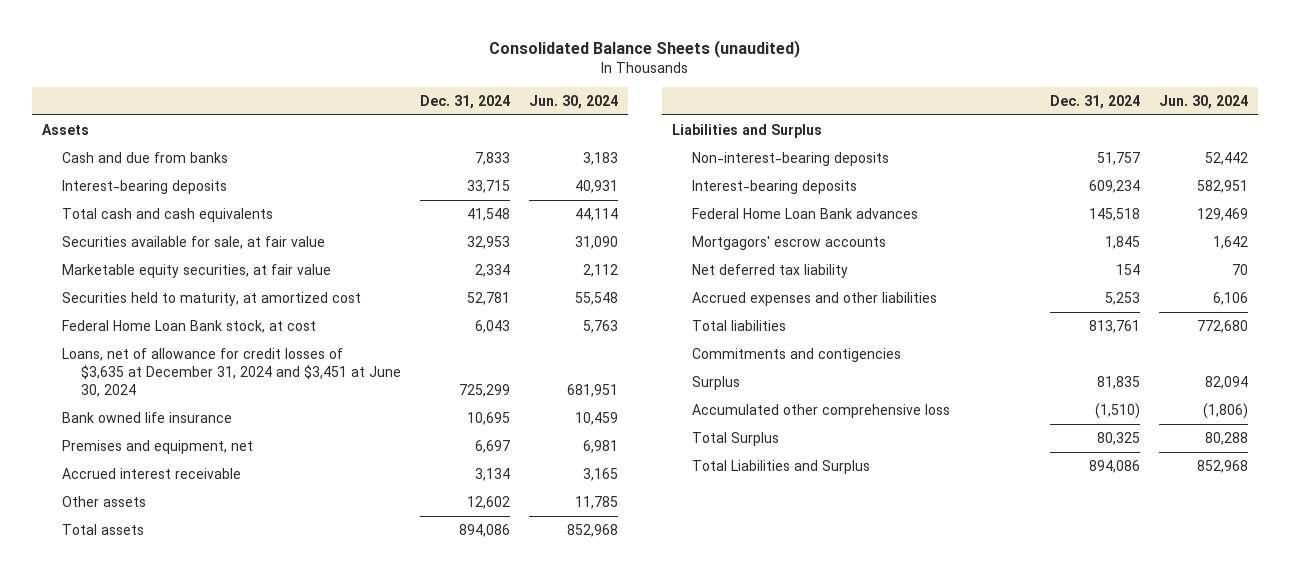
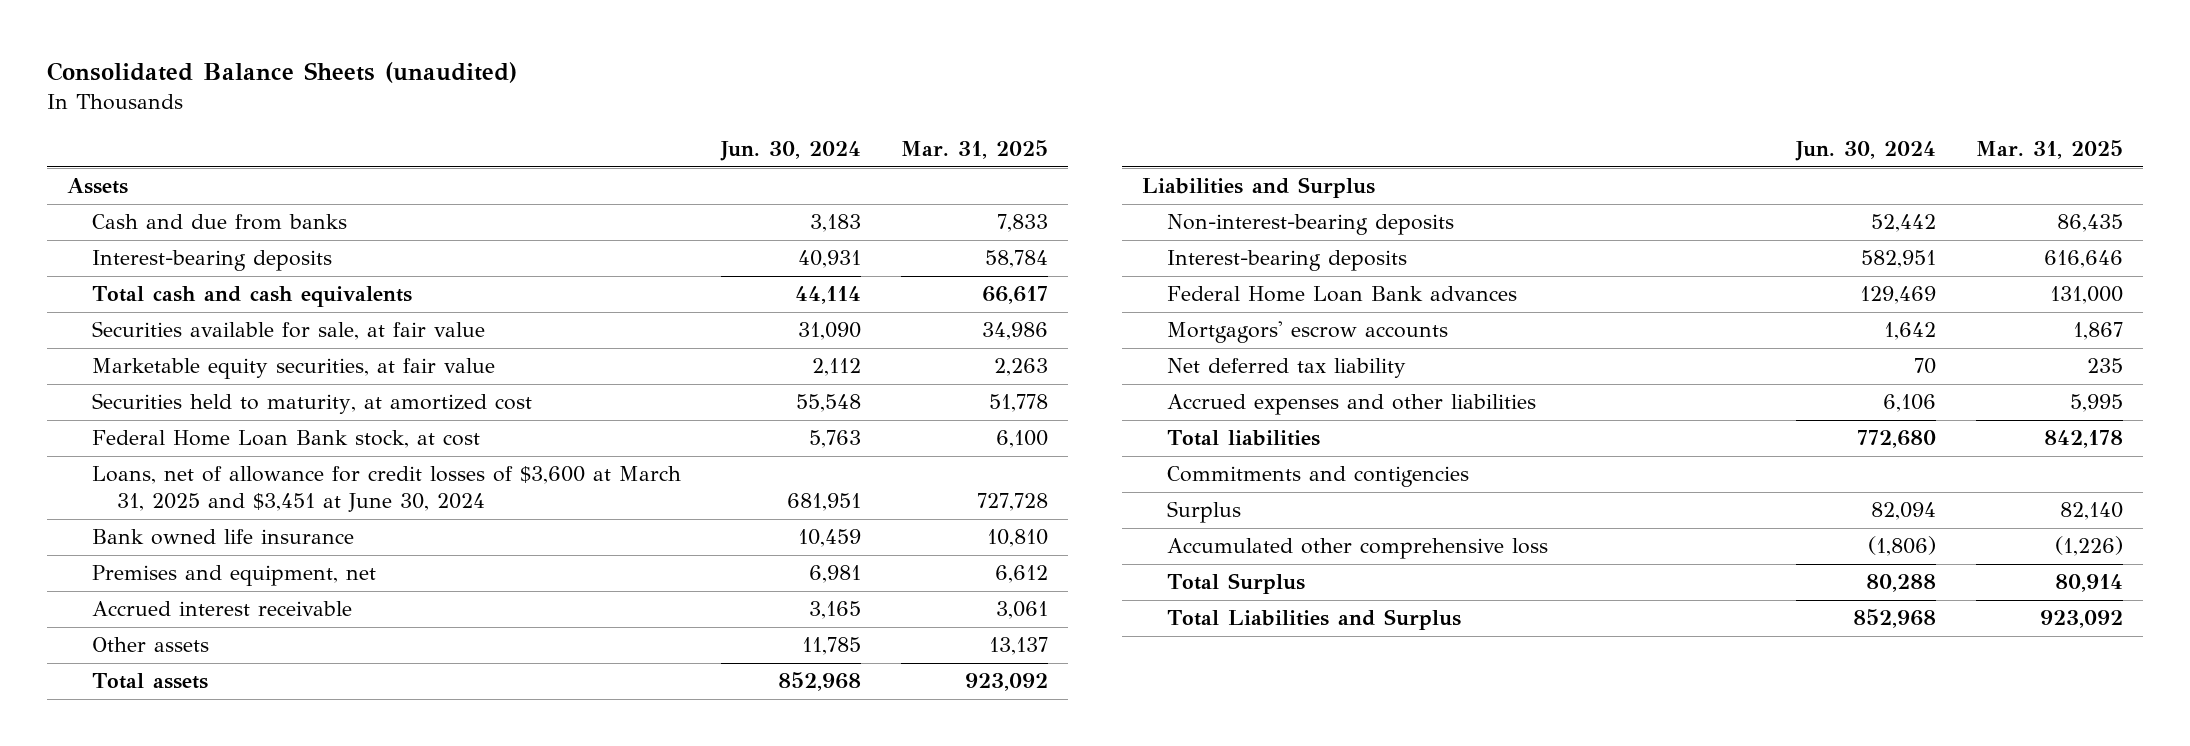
[420,94,511,109] Dec. 31, 2024 -> none
none -> [900,140,1048,160] Mar. 31, 2025
[61,348,402,398] Loans, net of allowance for credit losses of $3,635 at December 31, 2024 and $3,451 at June 30, 2024 -> [92,466,682,513] Loans, net of allowance for credit losses of $3,600 at March 31, 2025 and $3,451 at June 30, 2024

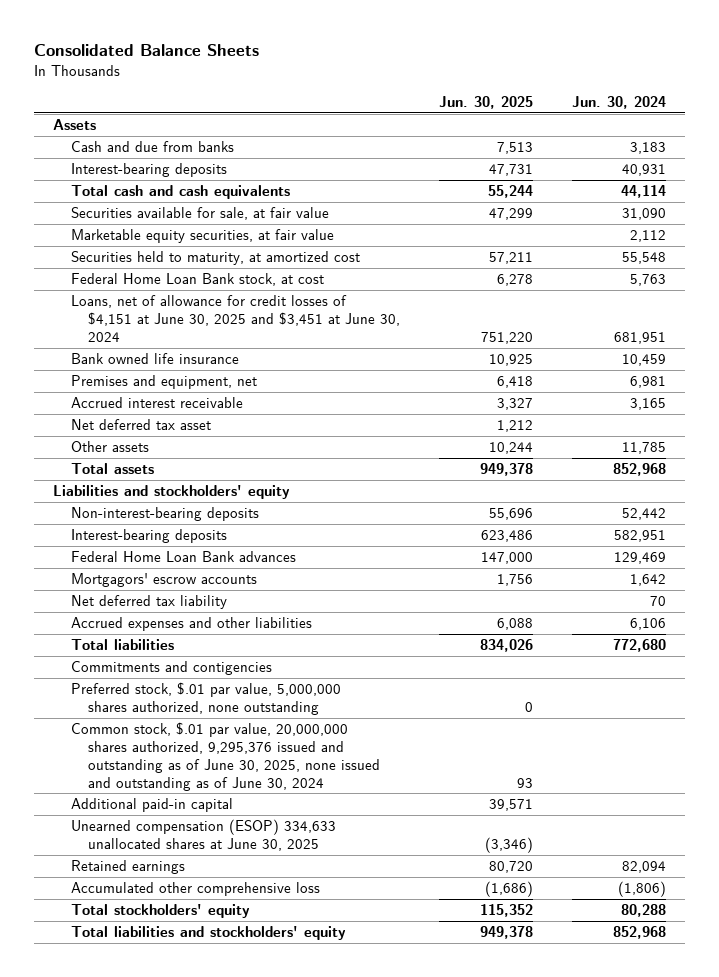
[46,62,517,84] Consolidated Balance Sheets (unaudited) -> [33,44,259,57] Consolidated Balance Sheets
[900,140,1048,160] Mar. 31, 2025 -> none
none -> [438,95,533,109] Jun. 30, 2025
[92,466,682,513] Loans, net of allowance for credit losses of $3,600 at March 31, 2025 and $3,451 at June 30, 2024 -> [70,295,401,342] Loans, net of allowance for credit losses of $4,151 at June 30, 2025 and $3,451 at June 30, 2024
none -> [70,419,211,431] Net deferred tax asset
[1141,177,1375,199] Liabilities and Surplus -> [53,485,291,500] Liabilities and stockholders' equity
none -> [70,682,341,715] Preferred stock, $.01 par value, 5,000,000 shares authorized, none outstanding
none -> [70,722,381,791] Common stock, $.01 par value, 20,000,000 shares authorized, 9,295,376 issued and outstanding as of June 30, 2025, none issued and outstanding as of June 30, 2024
none -> [70,798,233,813] Additional paid-in capital
none -> [70,819,336,851] Unearned compensation (ESOP) 334,633 unallocated shares at June 30, 2025
[1166,501,1241,524] Surplus -> [70,860,185,875] Retained earnings
[1166,573,1305,595] Total Surplus -> [70,904,250,919] Total stockholders' equity
[1166,609,1461,631] Total Liabilities and Surplus -> [70,926,346,941] Total liabilities and stockholders' equity

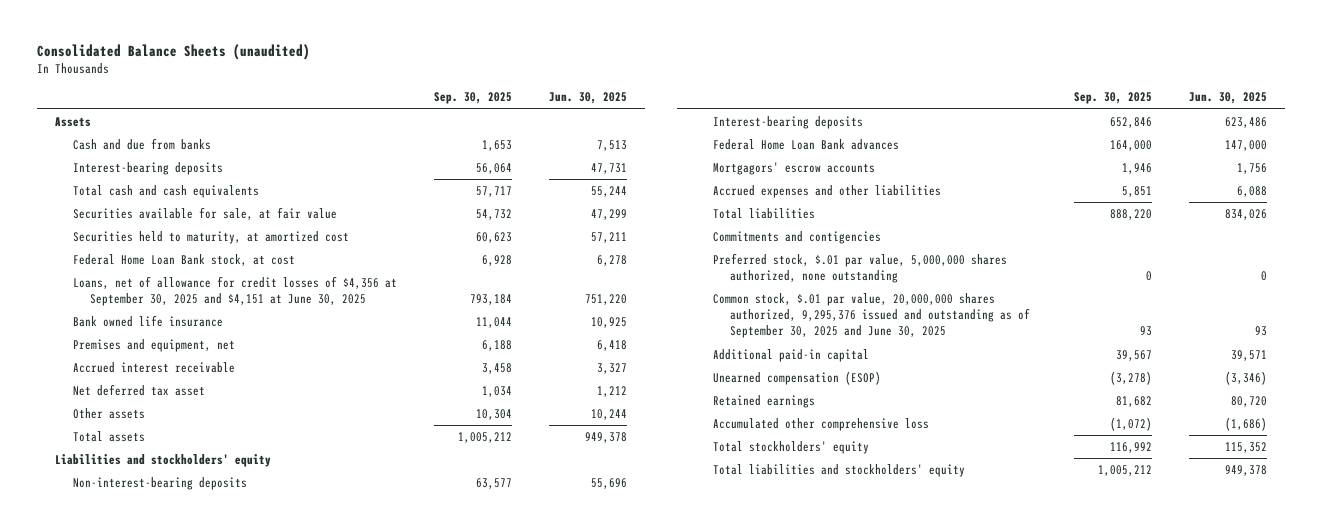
[33,44,259,57] Consolidated Balance Sheets -> [36,44,310,61] Consolidated Balance Sheets (unaudited)
[571,95,666,109] Jun. 30, 2024 -> none
none -> [433,92,512,105] Sep. 30, 2025
[70,229,334,244] Marketable equity securities, at fair value -> none
[70,295,401,342] Loans, net of allowance for credit losses of $4,151 at June 30, 2025 and $3,451 at June 30, 2024 -> [72,275,397,307] Loans, net of allowance for credit losses of $4,356 at September 30, 2025 and $4,151 at June 30, 2025
[70,595,227,610] Net deferred tax liability -> none
[70,722,381,791] Common stock, $.01 par value, 20,000,000 shares authorized, 9,295,376 issued and outstanding as of June 30, 2025, none issued and outstanding as of June 30, 2024 -> [712,292,1030,339] Common stock, $.01 par value, 20,000,000 shares authorized, 9,295,376 issued and outstanding as of September 30, 2025 and June 30, 2025
[70,819,336,851] Unearned compensation (ESOP) 334,633 unallocated shares at June 30, 2025 -> [712,370,881,385] Unearned compensation (ESOP)

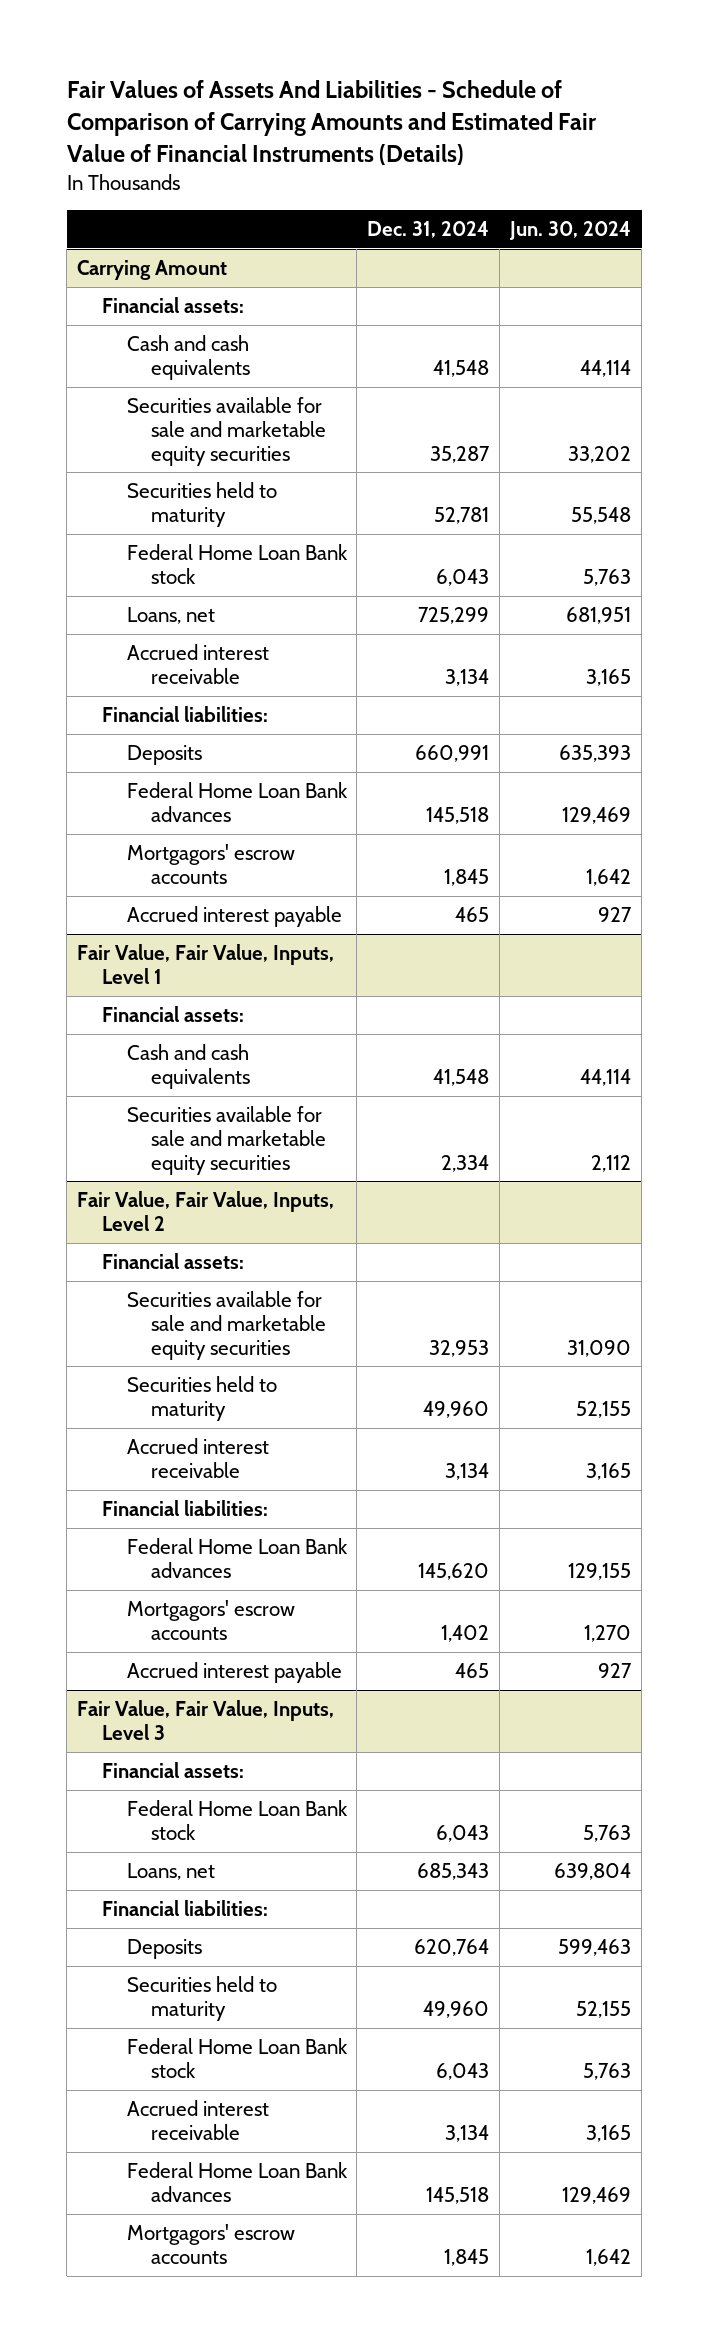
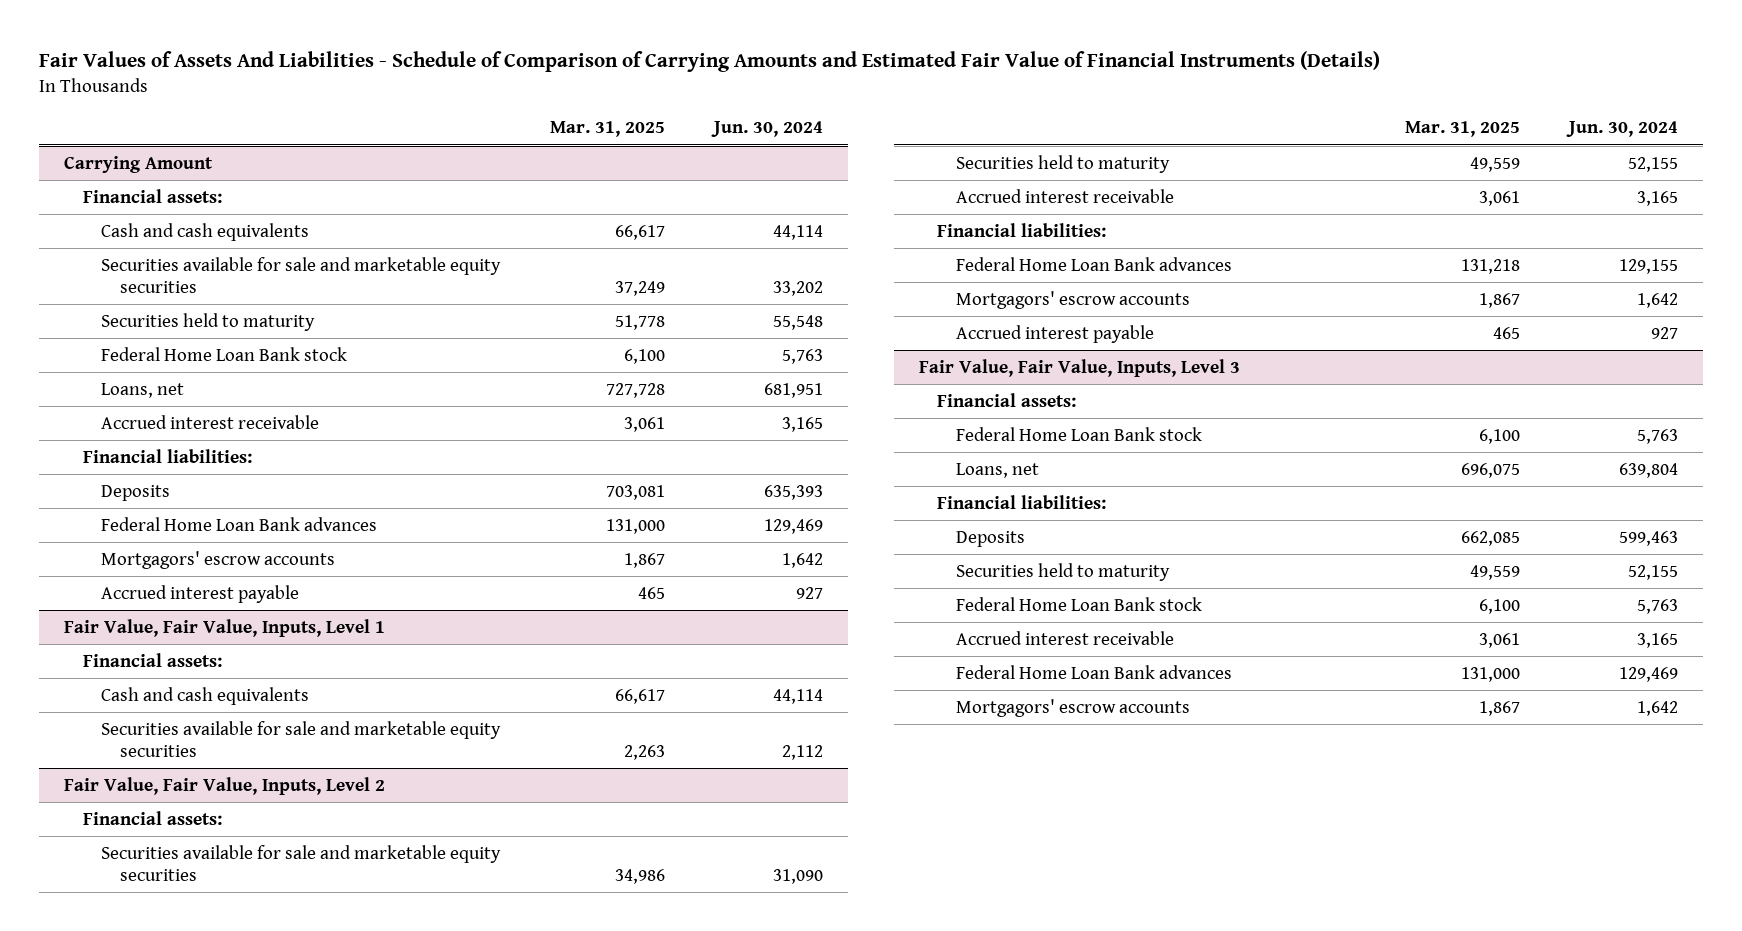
[367,221,490,239] Dec. 31, 2024 -> none
none -> [549,121,665,138] Mar. 31, 2025
[584,1624,632,1642] 1,270 -> [1637,292,1679,308] 1,642

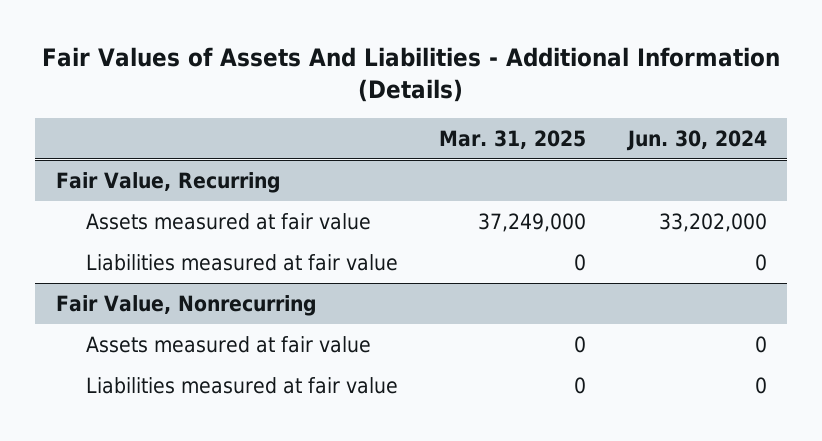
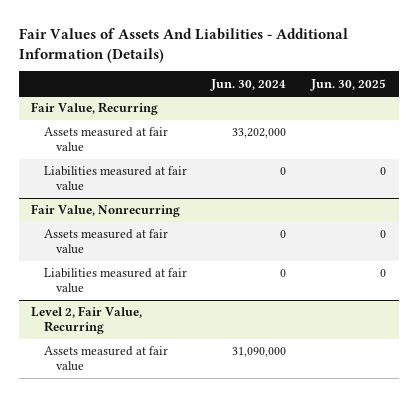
[439,129,587,149] Mar. 31, 2025 -> none
none -> [310,78,387,91] Jun. 30, 2025
none -> [31,306,143,335] Level 2, Fair Value, Recurring
none -> [43,346,168,372] Assets measured at fair value

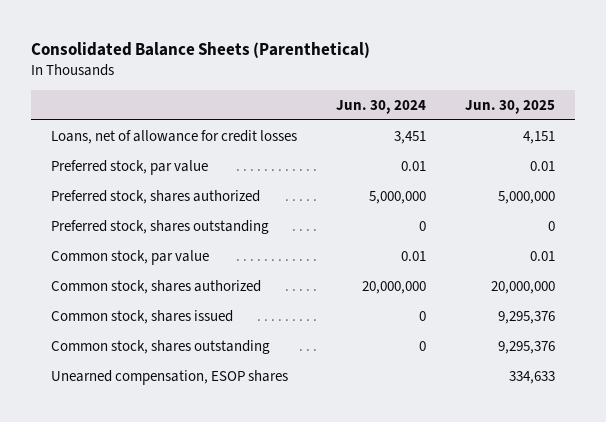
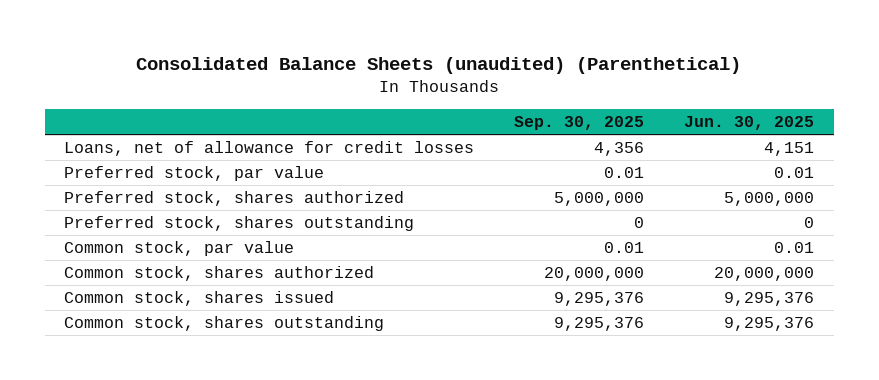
[31,41,371,58] Consolidated Balance Sheets (Parenthetical) -> [136,57,742,75] Consolidated Balance Sheets (unaudited) (Parenthetical)
[336,99,427,114] Jun. 30, 2024 -> none
none -> [514,116,645,131] Sep. 30, 2025
[51,369,289,385] Unearned compensation, ESOP shares -> none

